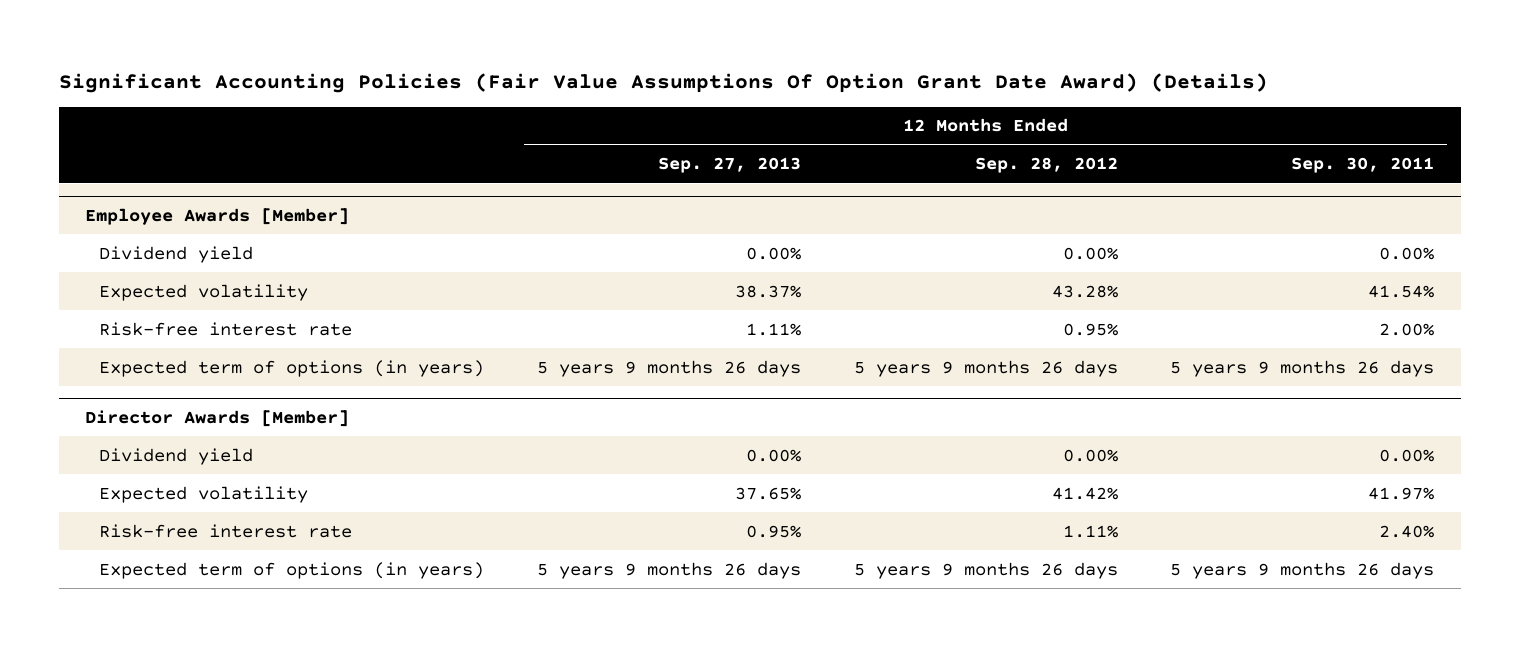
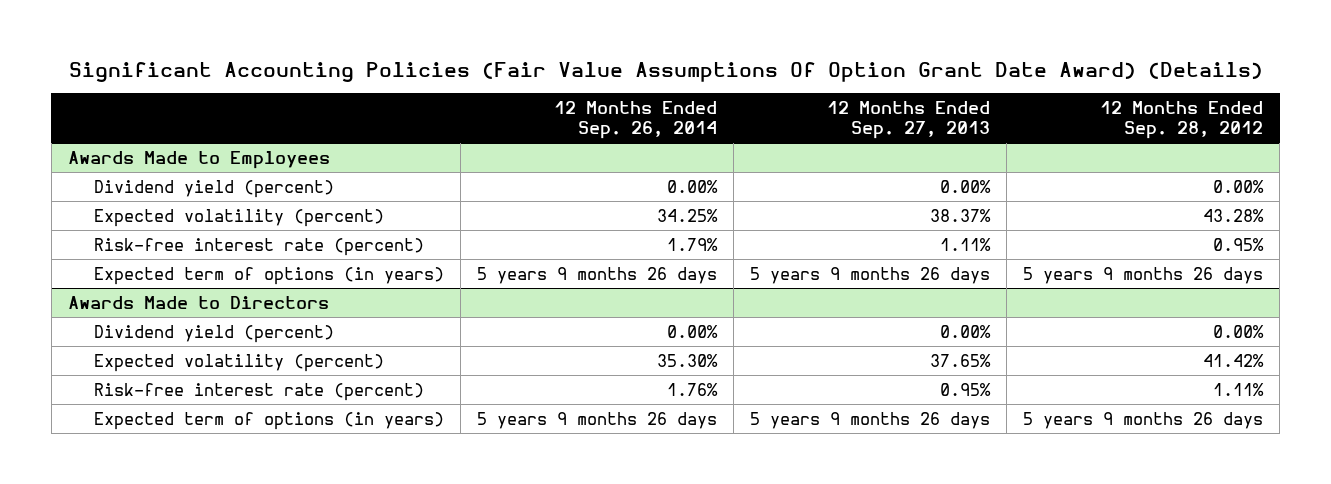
[1291,157,1435,174] Sep. 30, 2011 -> none
none -> [553,100,717,139] 12 Months Ended Sep. 26, 2014
[85,207,350,225] Employee Awards [Member] -> none
none -> [67,150,330,169] Awards Made to Employees
[98,245,253,263] Dividend yield -> [93,179,334,198] Dividend yield (percent)
[98,283,308,301] Expected volatility -> [93,208,384,227] Expected volatility (percent)
[98,321,352,336] Risk-free interest rate -> [93,237,424,256] Risk-free interest rate (percent)
[85,409,350,427] Director Awards [Member] -> none
none -> [67,295,329,309] Awards Made to Directors
[98,447,253,465] Dividend yield -> [93,324,334,343] Dividend yield (percent)
[98,485,308,503] Expected volatility -> [93,353,384,372] Expected volatility (percent)
[98,523,352,538] Risk-free interest rate -> [93,382,424,401] Risk-free interest rate (percent)

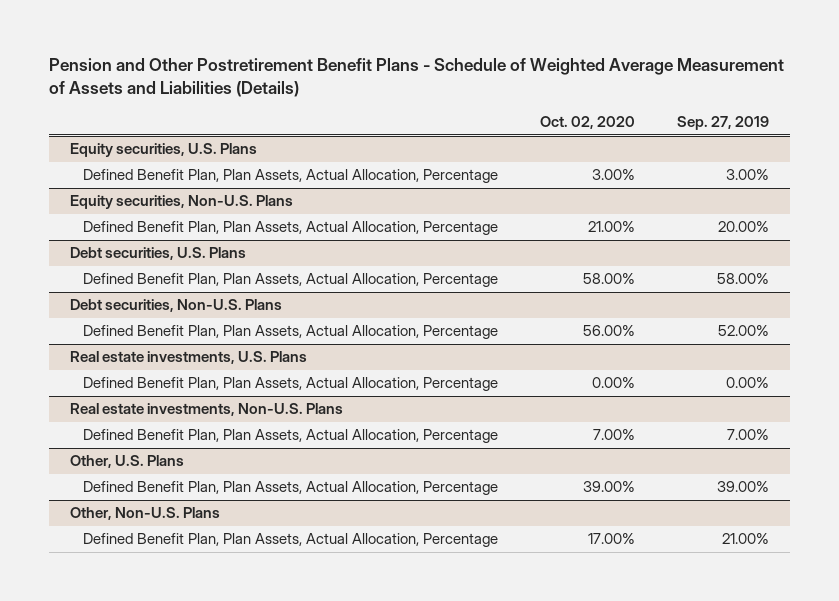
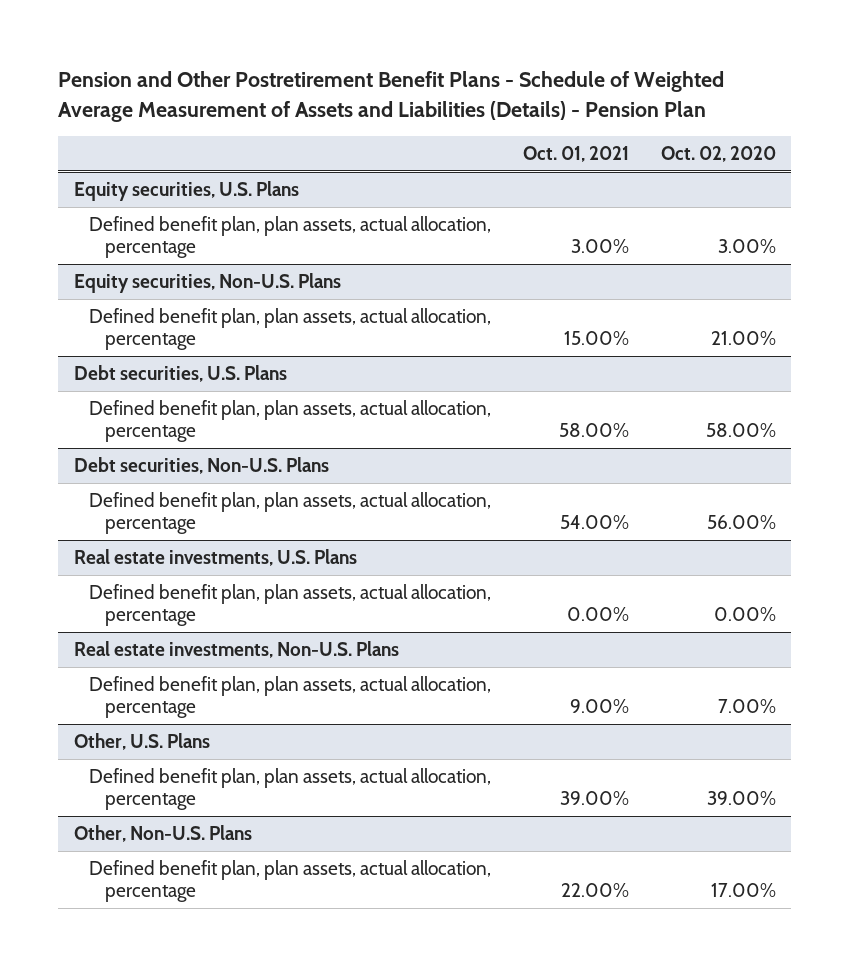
[48,58,784,98] Pension and Other Postretirement Benefit Plans - Schedule of Weighted Average Measurement of Assets and Liabilities (Details) -> [58,71,725,122] Pension and Other Postretirement Benefit Plans - Schedule of Weighted Average Measurement of Assets and Liabilities (Details) - Pension Plan
[677,116,770,131] Sep. 27, 2019 -> none
none -> [522,145,629,162] Oct. 01, 2021
[82,169,498,184] Defined Benefit Plan, Plan Assets, Actual Allocation, Percentage -> [89,216,492,259] Defined benefit plan, plan assets, actual allocation, percentage
[82,221,498,236] Defined Benefit Plan, Plan Assets, Actual Allocation, Percentage -> [89,308,492,351] Defined benefit plan, plan assets, actual allocation, percentage
[82,273,498,288] Defined Benefit Plan, Plan Assets, Actual Allocation, Percentage -> [89,400,492,443] Defined benefit plan, plan assets, actual allocation, percentage
[82,325,498,340] Defined Benefit Plan, Plan Assets, Actual Allocation, Percentage -> [89,492,492,535] Defined benefit plan, plan assets, actual allocation, percentage
[82,377,498,392] Defined Benefit Plan, Plan Assets, Actual Allocation, Percentage -> [89,584,492,627] Defined benefit plan, plan assets, actual allocation, percentage
[82,429,498,444] Defined Benefit Plan, Plan Assets, Actual Allocation, Percentage -> [89,676,492,719] Defined benefit plan, plan assets, actual allocation, percentage
[82,481,498,496] Defined Benefit Plan, Plan Assets, Actual Allocation, Percentage -> [89,768,492,811] Defined benefit plan, plan assets, actual allocation, percentage
[82,533,498,548] Defined Benefit Plan, Plan Assets, Actual Allocation, Percentage -> [89,860,492,903] Defined benefit plan, plan assets, actual allocation, percentage

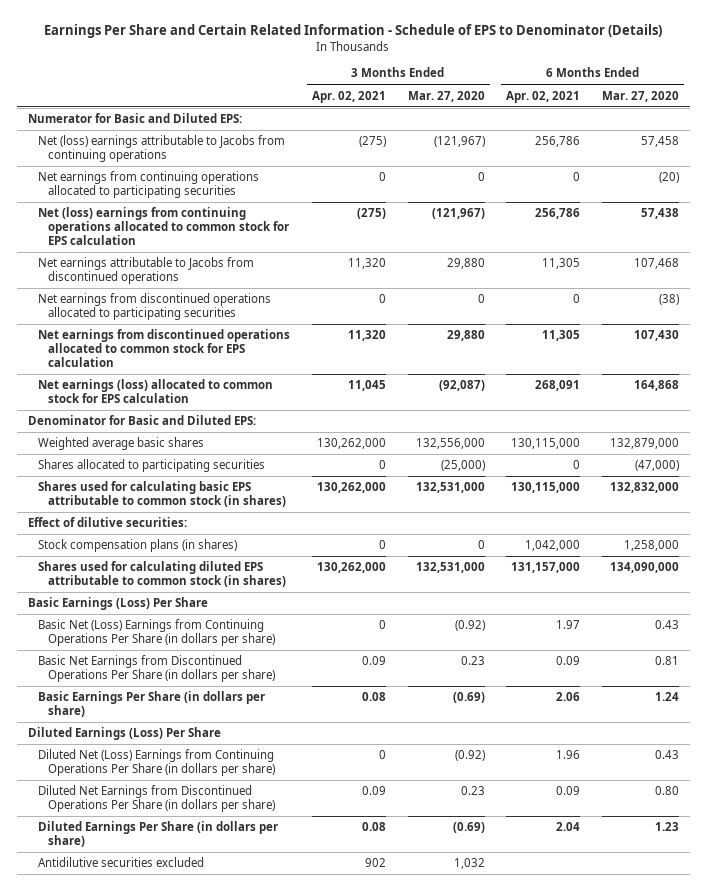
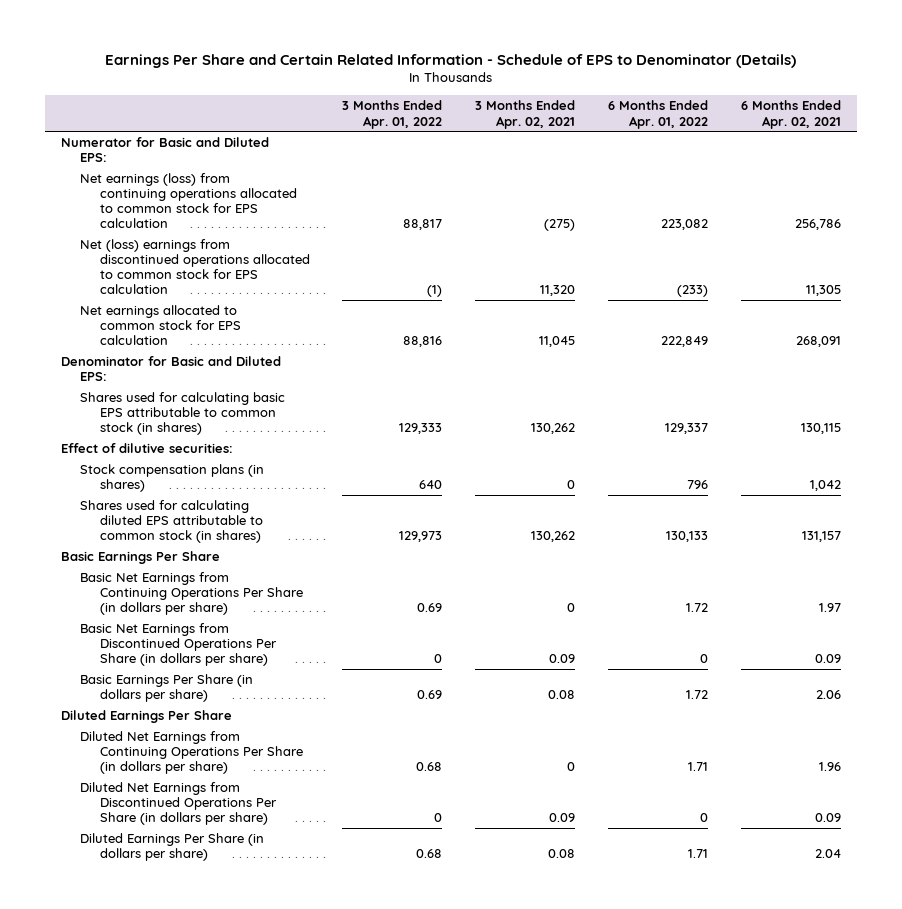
[407,90,485,102] Mar. 27, 2020 -> none
[601,90,679,102] Mar. 27, 2020 -> none
none -> [342,100,443,129] 3 Months Ended Apr. 01, 2022
none -> [608,100,709,129] 6 Months Ended Apr. 01, 2022
[38,135,286,163] Net (loss) earnings attributable to Jacobs from continuing operations -> none
[38,171,260,199] Net earnings from continuing operations allocated to participating securities -> none
[38,257,255,285] Net earnings attributable to Jacobs from discontinued operations -> none
[38,293,272,321] Net earnings from discontinued operations allocated to participating securities -> none
[38,207,290,245] Net (loss) earnings from continuing operations allocated to common stock for EPS calculation -> [80,173,297,229] Net earnings (loss) from continuing operations allocated to common stock for EPS calculation
[38,329,291,367] Net earnings from discontinued operations allocated to common stock for EPS calculation -> [80,239,310,295] Net (loss) earnings from discontinued operations allocated to common stock for EPS calculation
[38,379,274,404] Net earnings (loss) allocated to common stock for EPS calculation -> [80,305,241,346] Net earnings allocated to common stock for EPS calculation
[38,437,205,451] Weighted average basic shares -> none
[38,459,266,473] Shares allocated to participating securities -> none
[316,482,386,494] 130,262,000 -> [531,423,576,435] 130,262
[511,482,581,494] 130,115,000 -> [800,423,841,435] 130,115
[525,540,581,552] 1,042,000 -> [809,480,841,492] 1,042
[316,562,386,574] 130,262,000 -> [531,531,576,543] 130,262
[511,562,581,574] 131,157,000 -> [801,531,841,543] 131,157
[28,597,209,611] Basic Earnings (Loss) Per Share -> [60,551,220,565] Basic Earnings Per Share
[38,619,276,647] Basic Net (Loss) Earnings from Continuing Operations Per Share (in dollars per share) -> [80,572,303,616] Basic Net Earnings from Continuing Operations Per Share (in dollars per share)
[28,727,222,741] Diluted Earnings (Loss) Per Share -> [60,710,232,724] Diluted Earnings Per Share
[38,749,276,777] Diluted Net (Loss) Earnings from Continuing Operations Per Share (in dollars per share) -> [80,731,303,775] Diluted Net Earnings from Continuing Operations Per Share (in dollars per share)
[38,857,205,868] Antidilutive securities excluded -> none

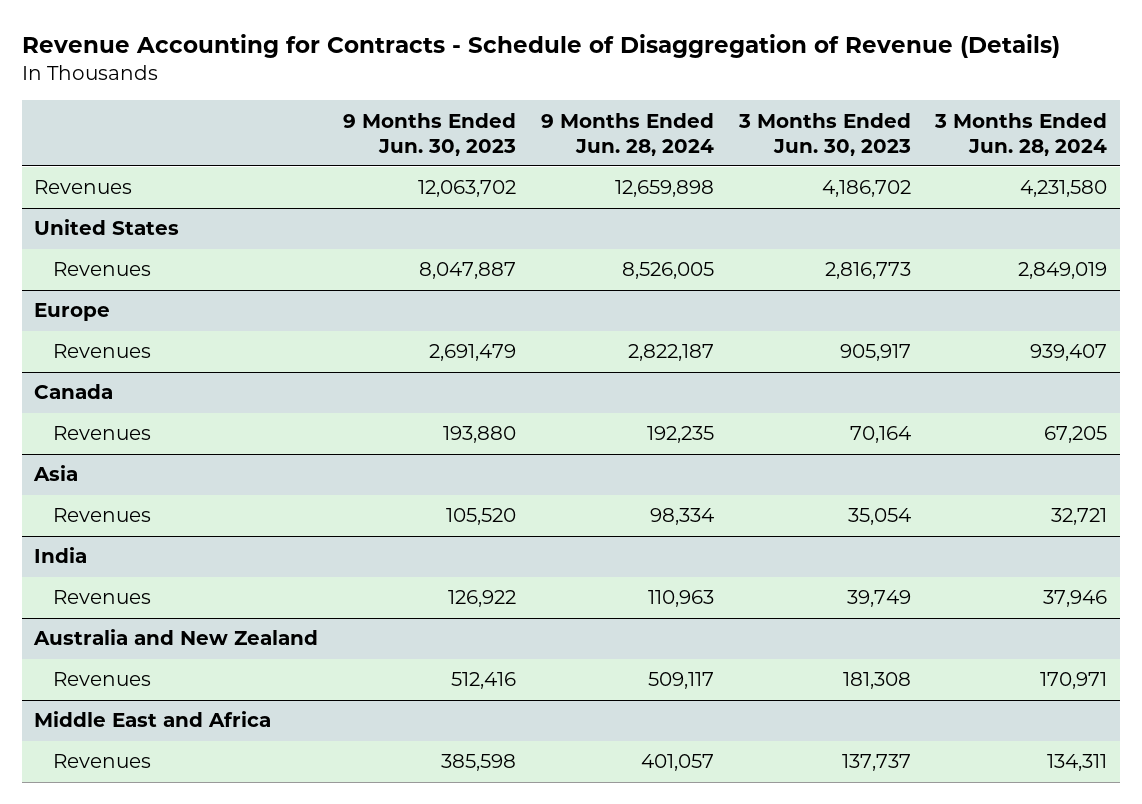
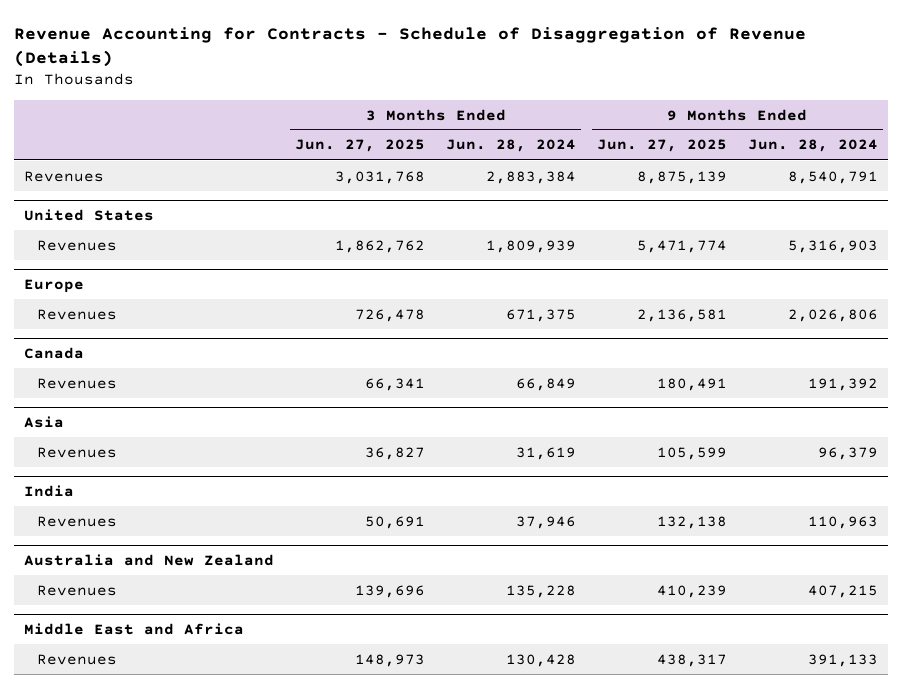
[342,112,516,156] 9 Months Ended Jun. 30, 2023 -> none
[737,112,911,156] 3 Months Ended Jun. 30, 2023 -> none
none -> [295,139,426,153] Jun. 27, 2025
none -> [596,139,727,153] Jun. 27, 2025
[614,180,714,198] 12,659,898 -> [787,170,878,184] 8,540,791
[1020,180,1108,198] 4,231,580 -> [485,170,576,184] 2,883,384
[621,262,714,280] 8,526,005 -> [787,239,878,253] 5,316,903
[1018,262,1108,280] 2,849,019 -> [485,239,576,253] 1,809,939
[627,344,714,362] 2,822,187 -> [787,308,878,322] 2,026,806
[1030,344,1108,362] 939,407 -> [505,308,576,322] 671,375
[646,426,714,444] 192,235 -> [807,377,878,391] 191,392
[1044,426,1108,444] 67,205 -> [515,377,576,391] 66,849
[649,508,714,526] 98,334 -> [817,446,878,460] 96,379
[1051,508,1108,526] 32,721 -> [515,446,576,460] 31,619
[647,672,714,690] 509,117 -> [807,584,878,598] 407,215
[1040,672,1108,690] 170,971 -> [505,584,576,598] 135,228
[640,754,714,772] 401,057 -> [807,653,878,667] 391,133
[1047,754,1108,772] 134,311 -> [505,653,576,667] 130,428

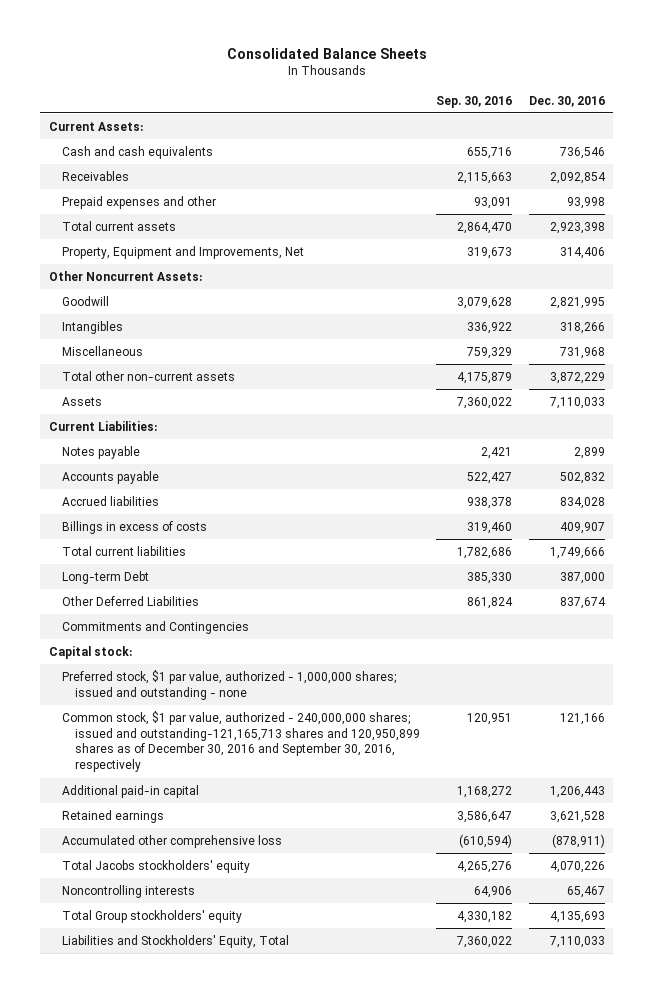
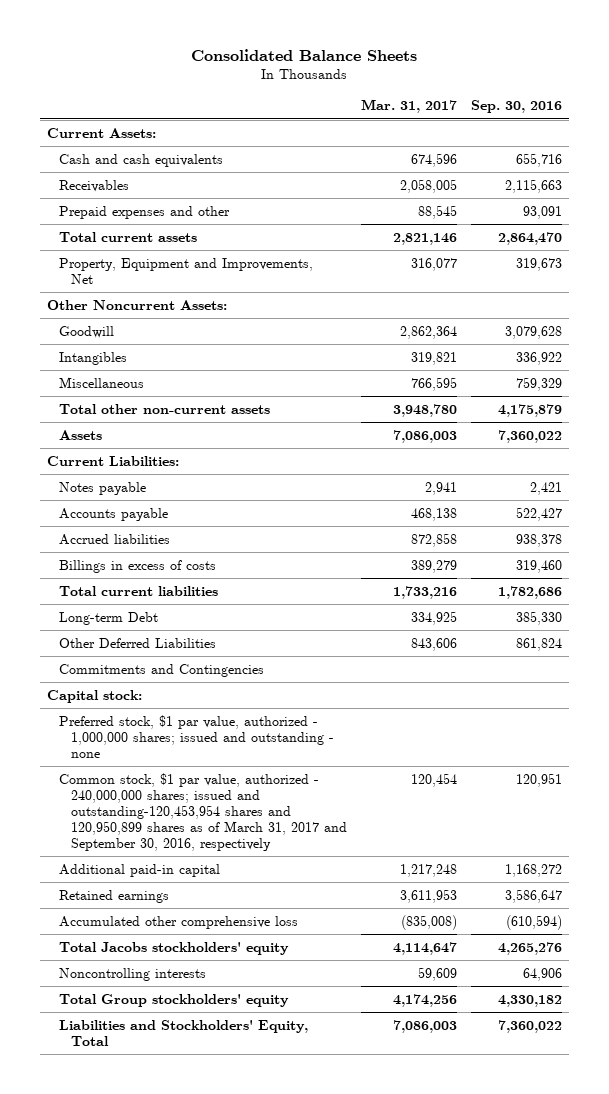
[528,95,605,107] Dec. 30, 2016 -> none
none -> [361,99,458,114] Mar. 31, 2017
[61,710,420,773] Common stock, $1 par value, authorized - 240,000,000 shares; issued and outstanding-121,165,713 shares and 120,950,899 shares as of December 30, 2016 and September 30, 2016, respectively -> [59,772,348,851] Common stock, $1 par value, authorized - 240,000,000 shares; issued and outstanding-120,453,954 shares and 120,950,899 shares as of March 31, 2017 and September 30, 2016, respectively

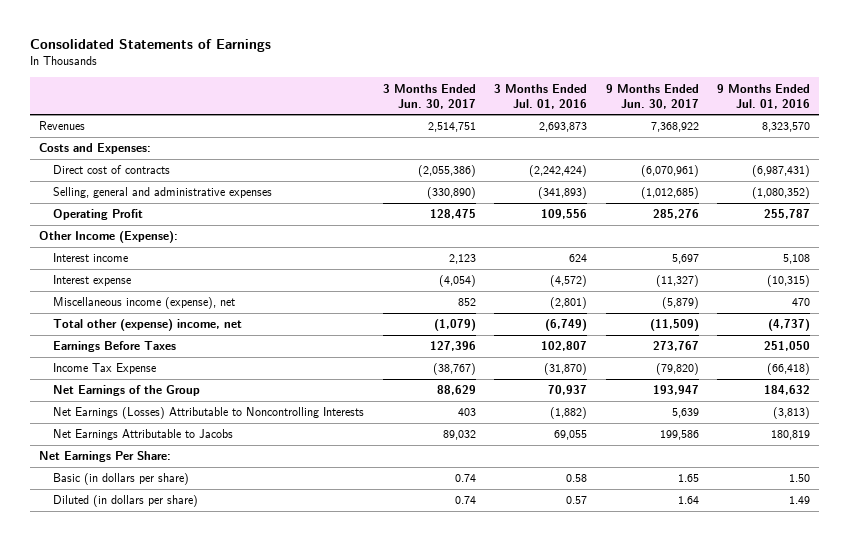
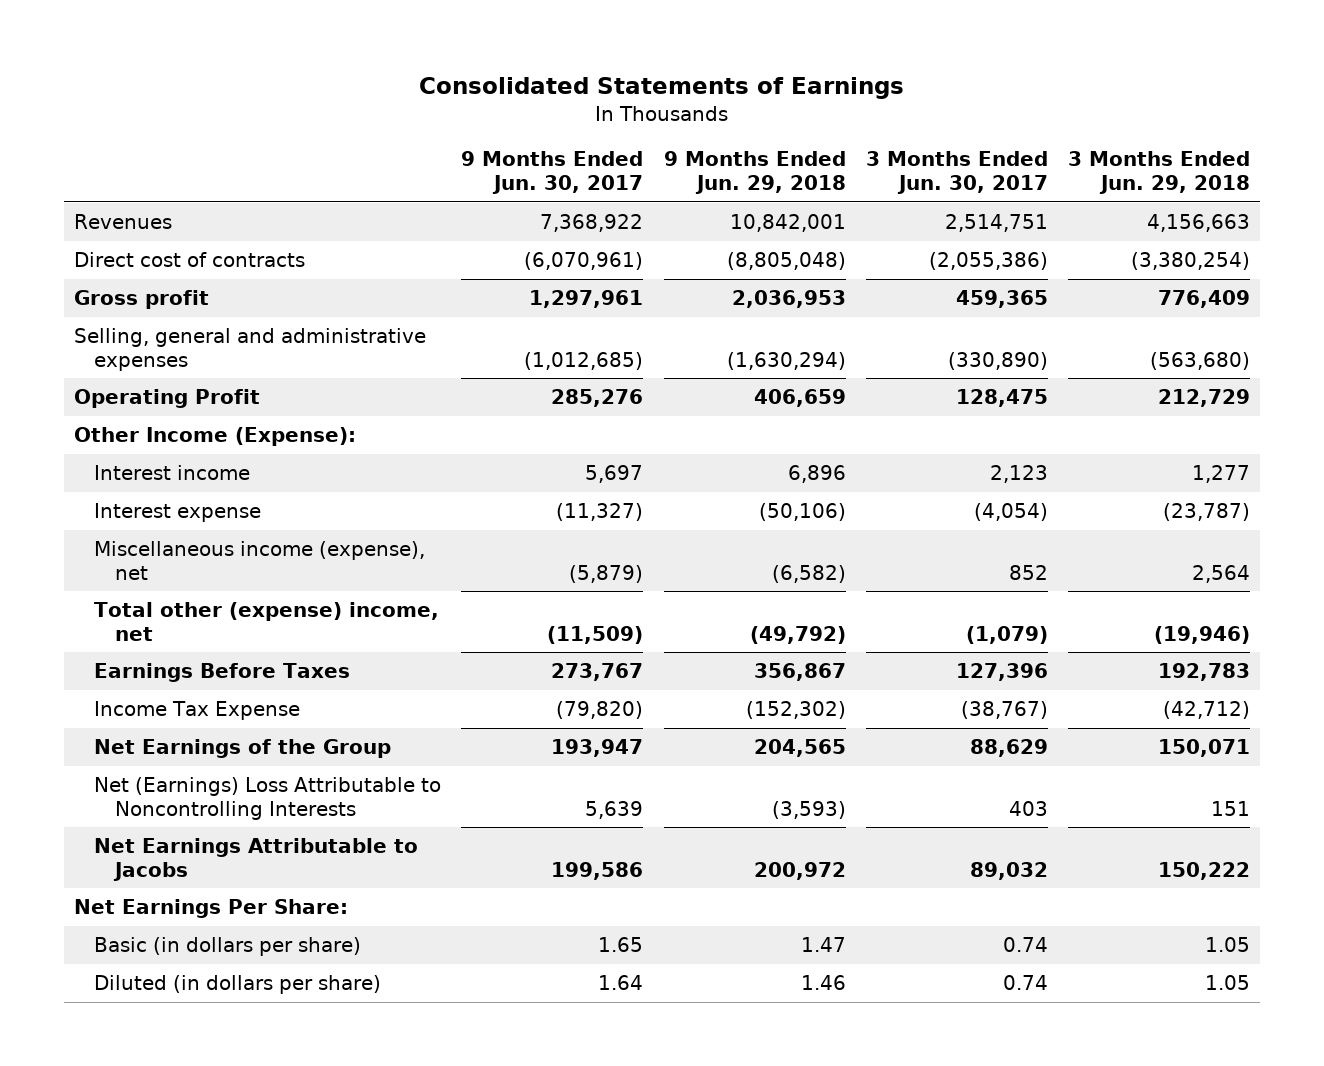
[494,83,588,109] 3 Months Ended Jul. 01, 2016 -> none
[717,83,811,109] 9 Months Ended Jul. 01, 2016 -> none
none -> [663,151,846,194] 9 Months Ended Jun. 29, 2018
none -> [1067,151,1250,194] 3 Months Ended Jun. 29, 2018
[38,143,151,155] Costs and Expenses: -> none
none -> [73,290,209,310] Gross profit
[53,407,365,420] Net Earnings (Losses) Attributable to Noncontrolling Interests -> [94,777,442,820] Net (Earnings) Loss Attributable to Noncontrolling Interests

